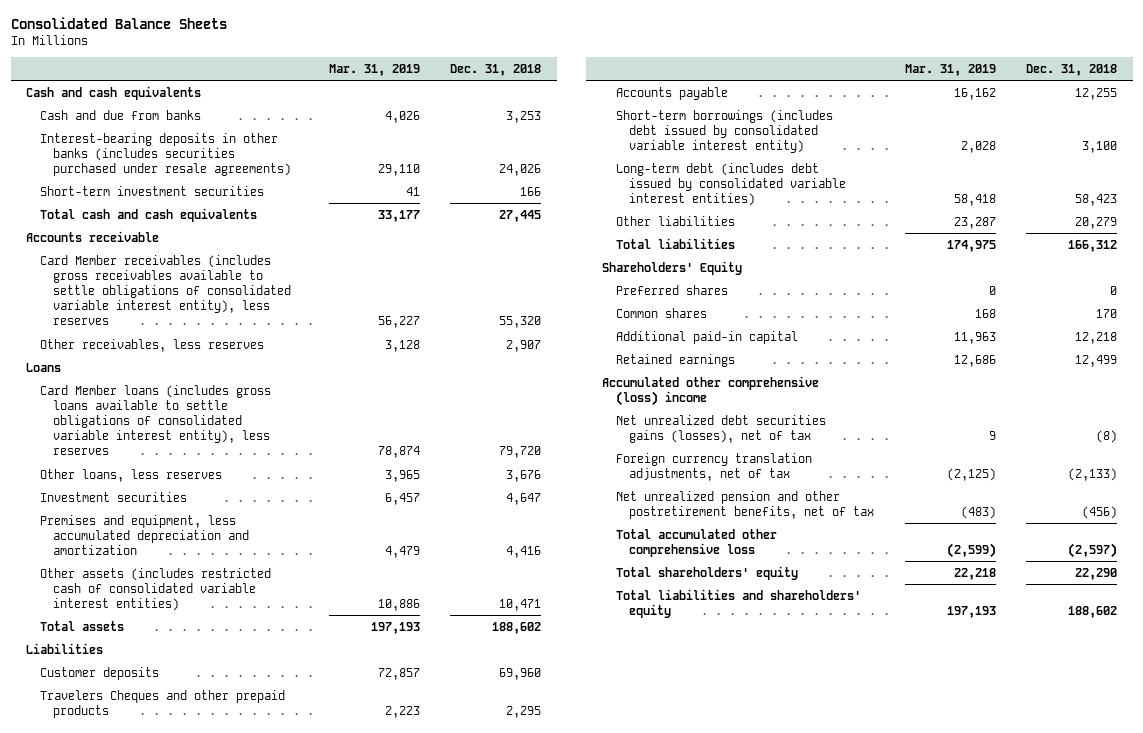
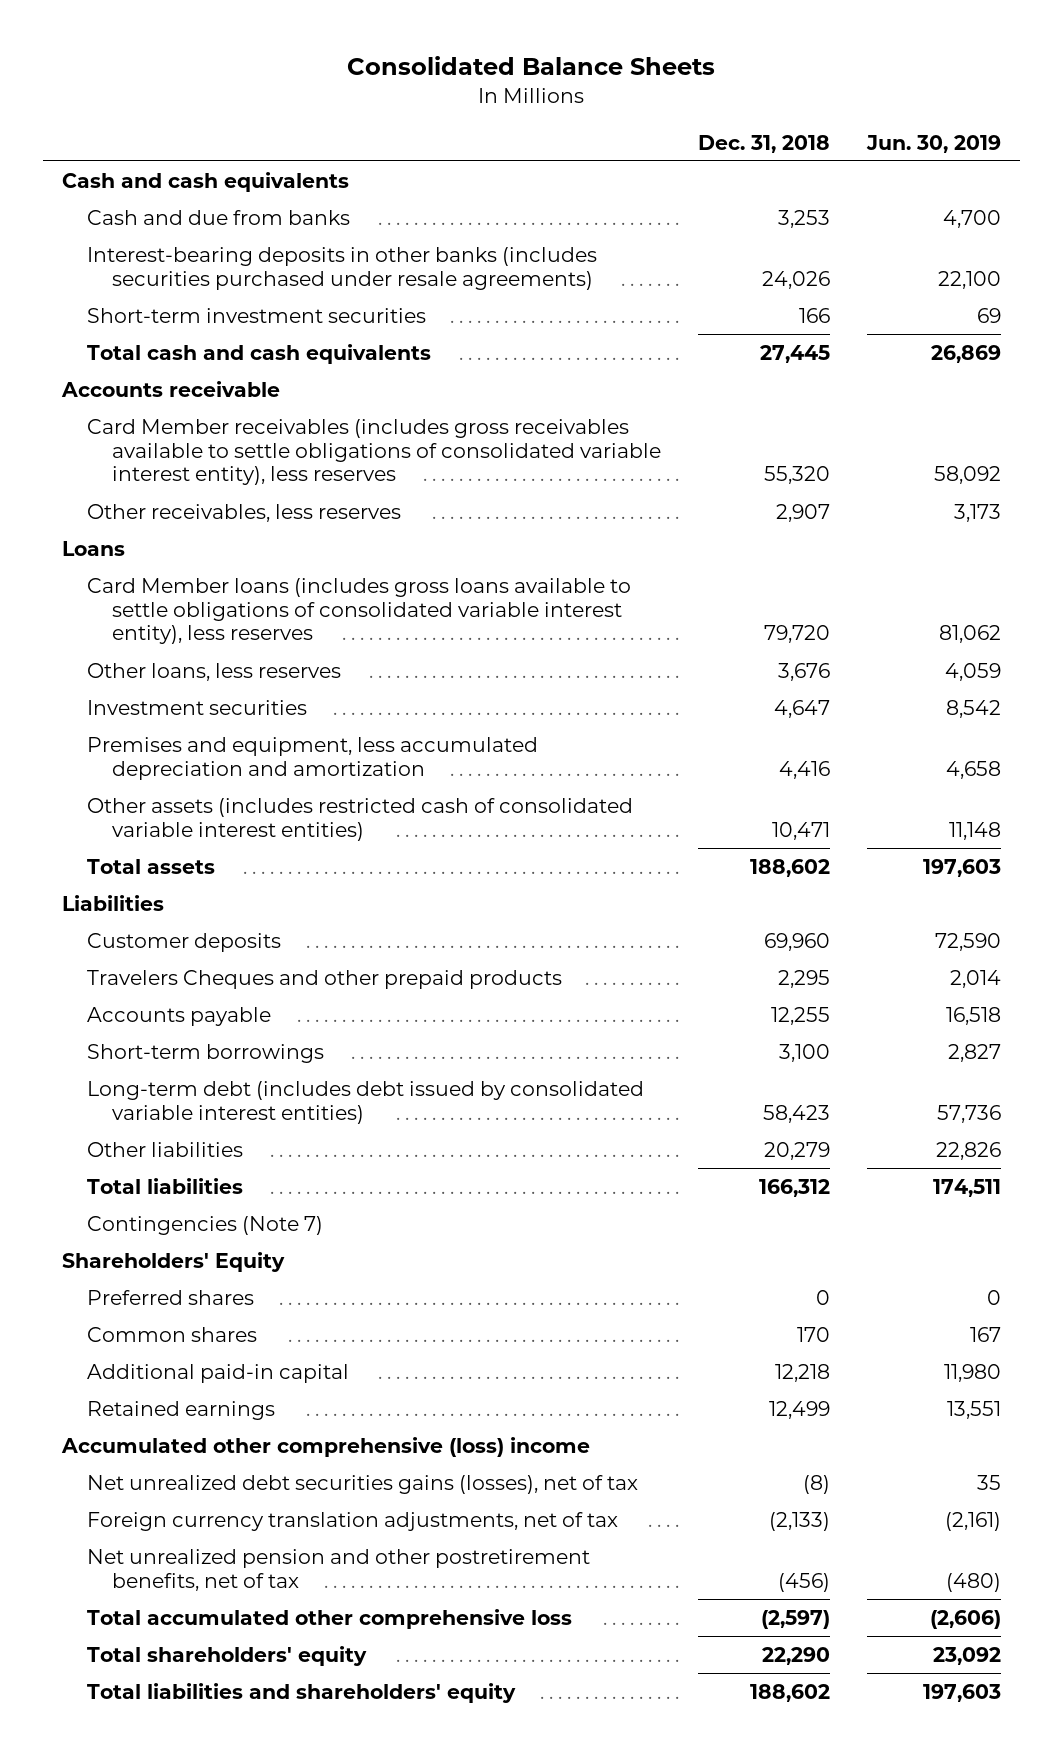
[328,63,420,76] Mar. 31, 2019 -> none
none -> [866,134,1002,153] Jun. 30, 2019
[615,109,833,154] Short-term borrowings (includes debt issued by consolidated variable interest entity) -> [86,1043,324,1063] Short-term borrowings
none -> [86,1215,323,1235] Contingencies (Note 7)

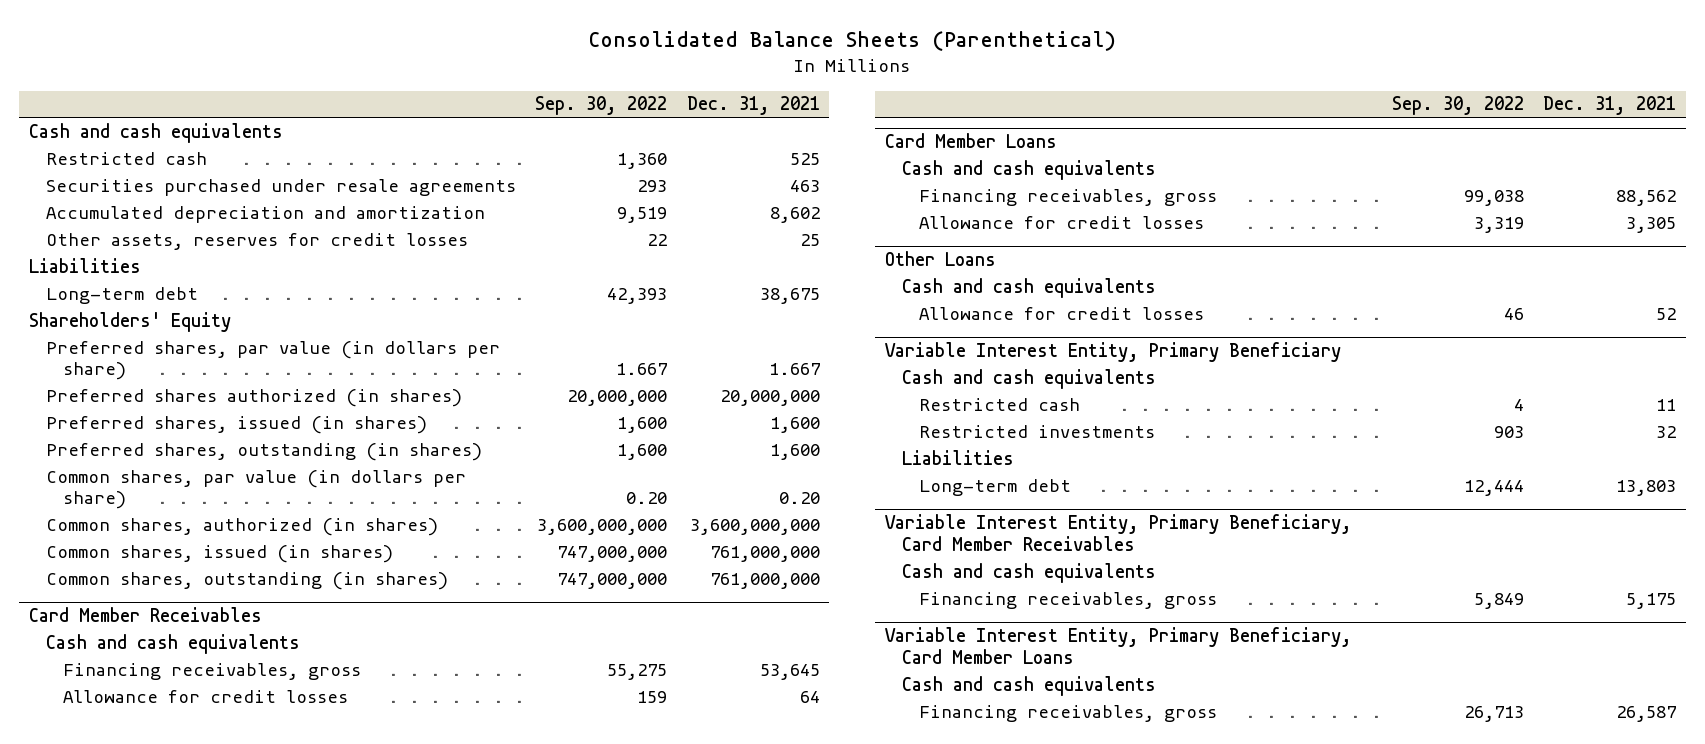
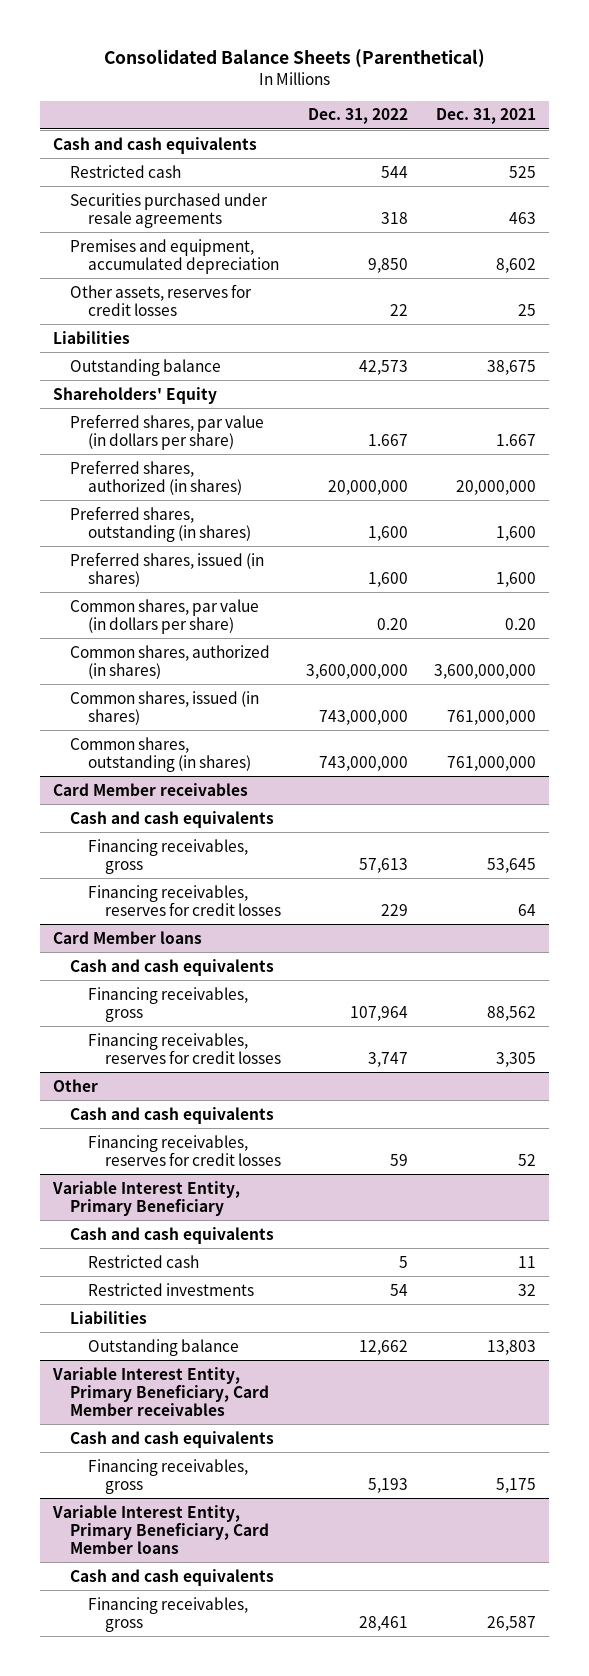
[535,96,668,116] Sep. 30, 2022 -> none
none -> [308,108,409,125] Dec. 31, 2022
[45,205,485,223] Accumulated depreciation and amortization -> [70,238,279,274] Premises and equipment, accumulated depreciation
[45,286,198,304] Long-term debt -> [70,358,222,376] Outstanding balance
[45,388,462,407] Preferred shares authorized (in shares) -> [70,459,242,495] Preferred shares, authorized (in shares)
[45,415,427,434] Preferred shares, issued (in shares) -> [70,551,265,587] Preferred shares, issued (in shares)
[28,607,262,623] Card Member Receivables -> [53,782,249,796] Card Member receivables
[62,689,348,703] Allowance for credit losses -> [87,884,281,916] Financing receivables, reserves for credit losses
[885,133,1058,149] Card Member Loans -> [53,930,203,944] Card Member loans
[919,215,1205,229] Allowance for credit losses -> [87,1032,281,1064] Financing receivables, reserves for credit losses
[885,251,997,267] Other Loans -> [53,1078,99,1092] Other
[919,306,1205,320] Allowance for credit losses -> [87,1134,281,1166] Financing receivables, reserves for credit losses
[919,478,1072,496] Long-term debt -> [87,1338,239,1356] Outstanding balance
[885,514,1353,551] Variable Interest Entity, Primary Beneficiary, Card Member Receivables -> [52,1366,270,1416] Variable Interest Entity, Primary Beneficiary, Card Member receivables
[885,627,1353,664] Variable Interest Entity, Primary Beneficiary, Card Member Loans -> [52,1504,270,1554] Variable Interest Entity, Primary Beneficiary, Card Member loans

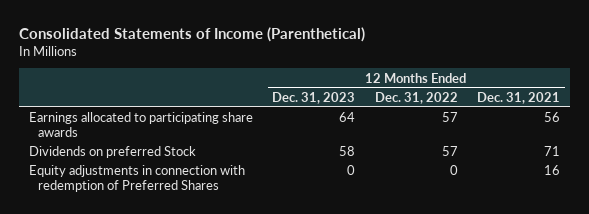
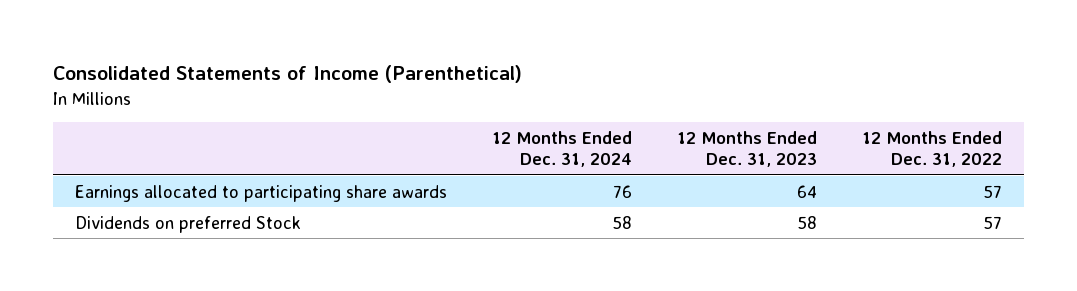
[477,91,561,104] Dec. 31, 2021 -> none
none -> [491,131,632,168] 12 Months Ended Dec. 31, 2024
[28,165,245,193] Equity adjustments in connection with redemption of Preferred Shares -> none

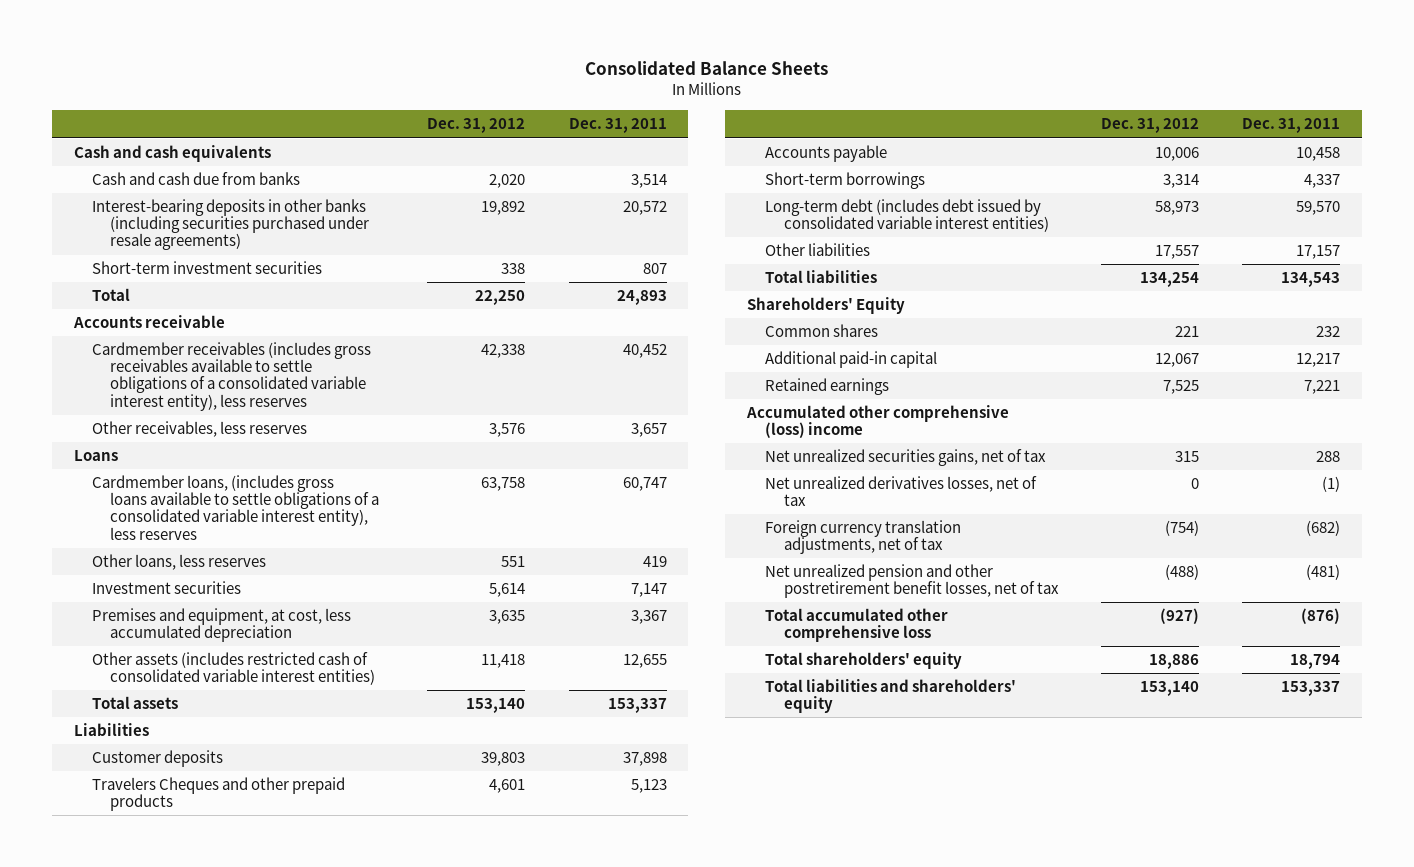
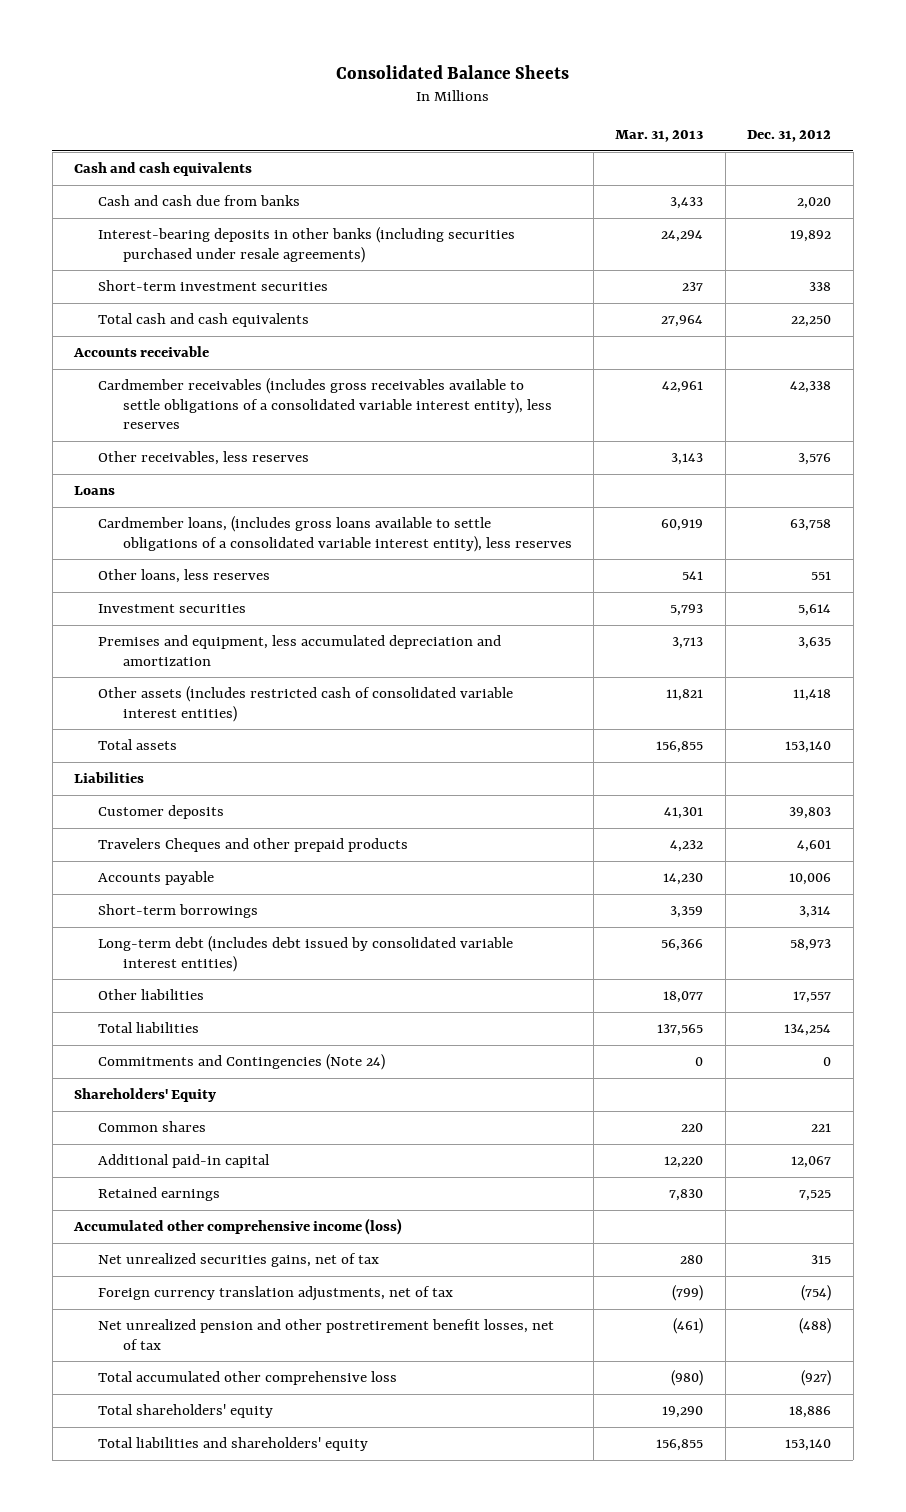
[568,118,667,134] Dec. 31, 2011 -> none
none -> [615,130,704,143] Mar. 31, 2013
[91,288,130,302] Total -> [98,313,310,328] Total cash and cash equivalents
[91,608,351,643] Premises and equipment, at cost, less accumulated depreciation -> [98,635,502,666] Premises and equipment, less accumulated depreciation and amortization
none -> [98,1054,386,1071] Commitments and Contingencies (Note 24)
[746,405,1010,439] Accumulated other comprehensive (loss) income -> [73,1218,403,1236] Accumulated other comprehensive income (loss)
[765,476,1038,507] Net unrealized derivatives losses, net of tax -> none

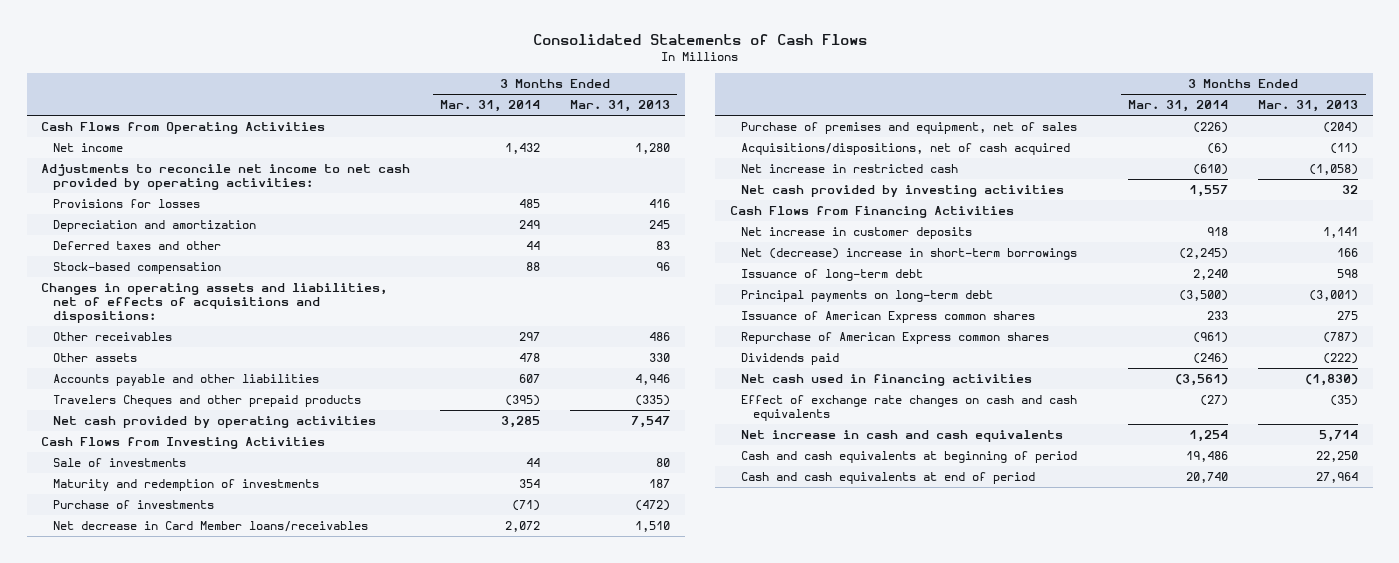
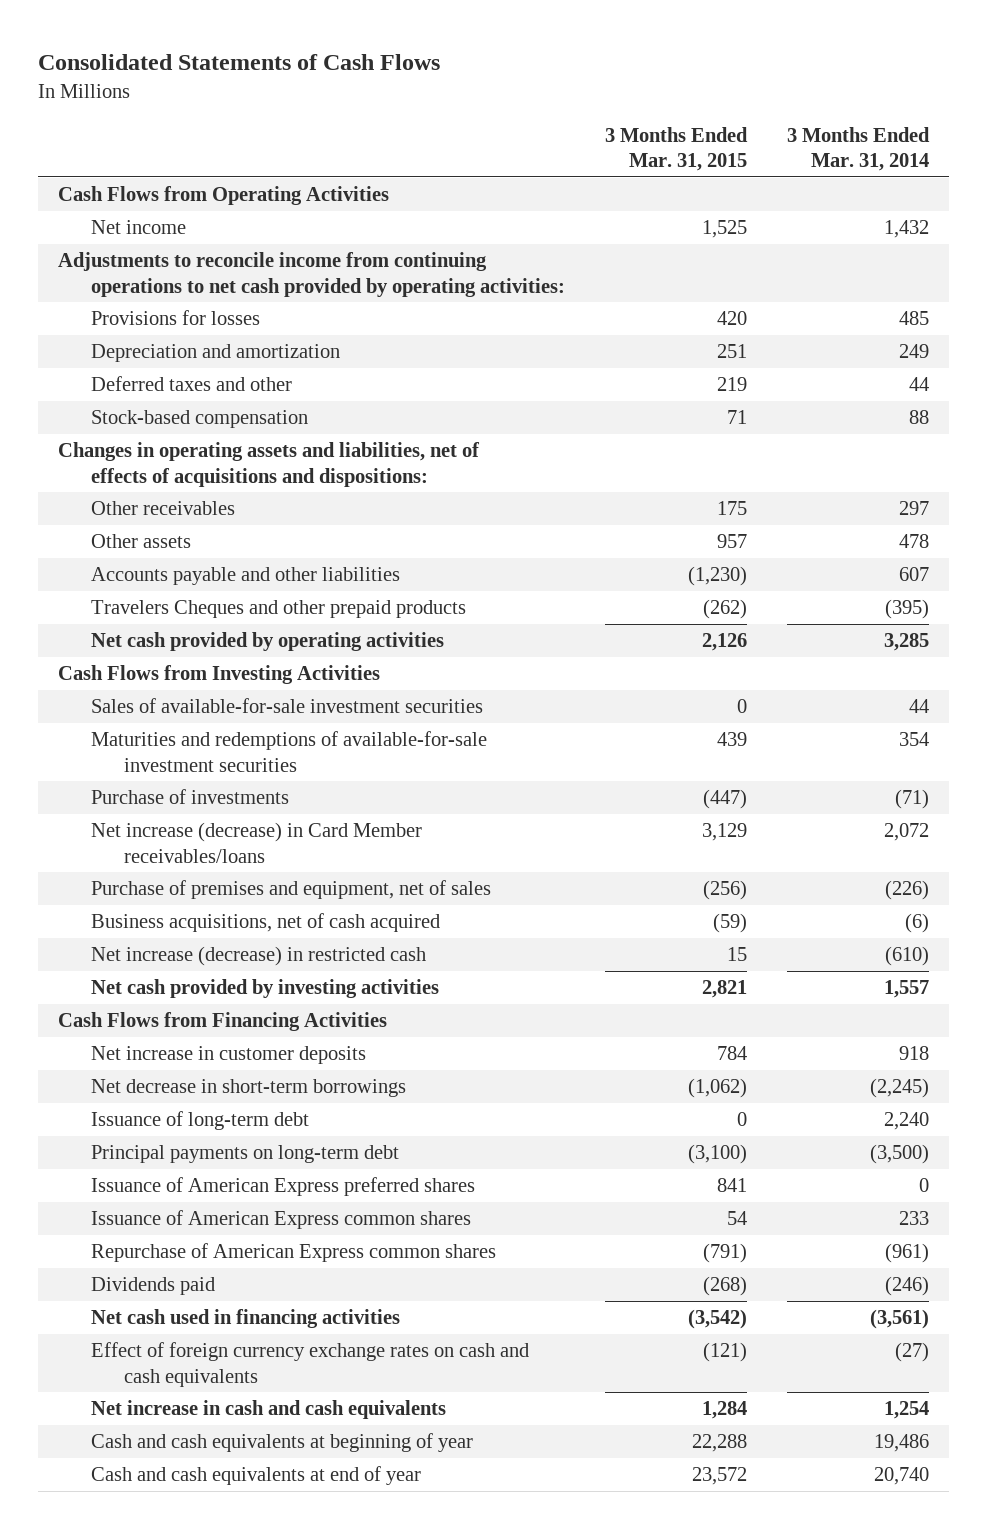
[569,100,670,113] Mar. 31, 2013 -> none
none -> [605,126,749,172] 3 Months Ended Mar. 31, 2015
[41,164,411,190] Adjustments to reconcile net income to net cash provided by operating activities: -> [57,252,565,297] Adjustments to reconcile income from continuing operations to net cash provided by operating activities:
[53,458,187,468] Sale of investments -> [90,698,483,714] Sales of available-for-sale investment securities
[53,479,320,492] Maturity and redemption of investments -> [90,731,487,772] Maturities and redemptions of available-for-sale investment securities
[53,521,369,533] Net decrease in Card Member loans/receivables -> [90,822,422,863] Net increase (decrease) in Card Member receivables/loans
[741,143,1071,156] Acquisitions/dispositions, net of cash acquired -> [90,913,440,933] Business acquisitions, net of cash acquired
[741,164,959,174] Net increase in restricted cash -> [90,946,426,967] Net increase (decrease) in restricted cash
[741,248,1078,261] Net (decrease) increase in short-term borrowings -> [90,1079,406,1098] Net decrease in short-term borrowings
none -> [90,1177,475,1197] Issuance of American Express preferred shares
[741,395,1078,421] Effect of exchange rate changes on cash and cash equivalents -> [90,1342,529,1387] Effect of foreign currency exchange rates on cash and cash equivalents
[741,451,1078,464] Cash and cash equivalents at beginning of period -> [90,1433,473,1453] Cash and cash equivalents at beginning of year
[741,472,1036,485] Cash and cash equivalents at end of period -> [90,1466,421,1486] Cash and cash equivalents at end of year

